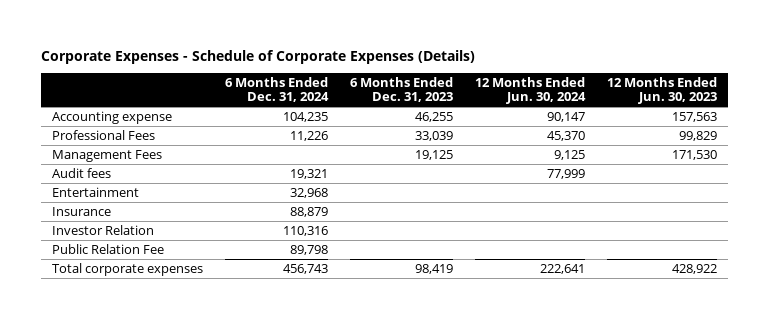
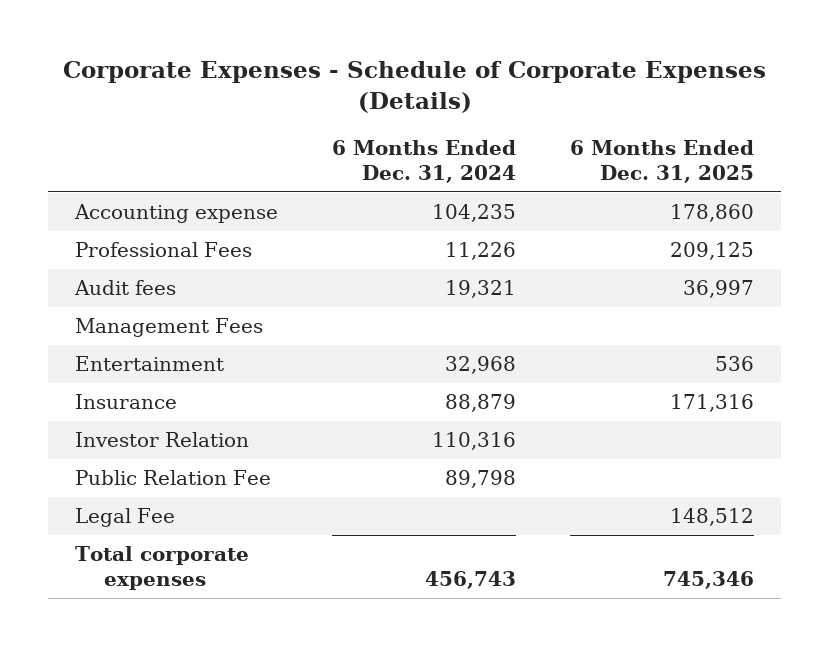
[350,76,454,103] 6 Months Ended Dec. 31, 2023 -> none
[475,76,587,105] 12 Months Ended Jun. 30, 2024 -> none
[607,76,718,105] 12 Months Ended Jun. 30, 2023 -> none
none -> [570,139,755,183] 6 Months Ended Dec. 31, 2025
[52,149,163,162] Management Fees -> [74,318,263,338] Management Fees
none -> [74,508,175,528] Legal Fee

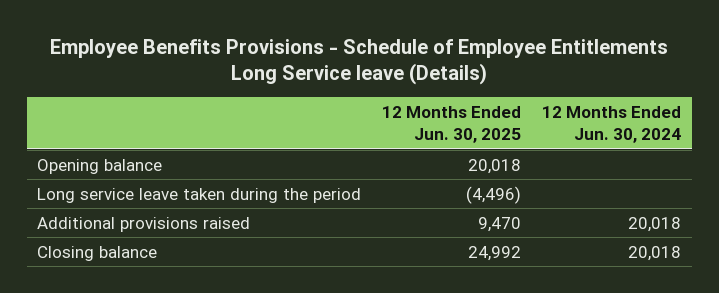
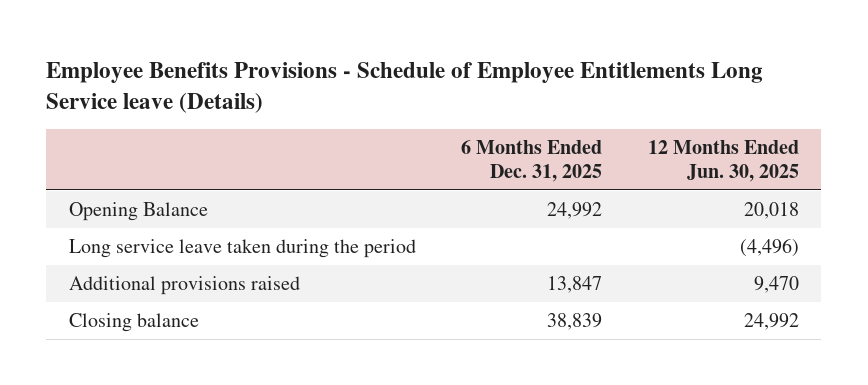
[542,106,682,144] 12 Months Ended Jun. 30, 2024 -> none
none -> [461,139,603,183] 6 Months Ended Dec. 31, 2025
[37,158,163,174] Opening balance -> [68,201,208,221] Opening Balance

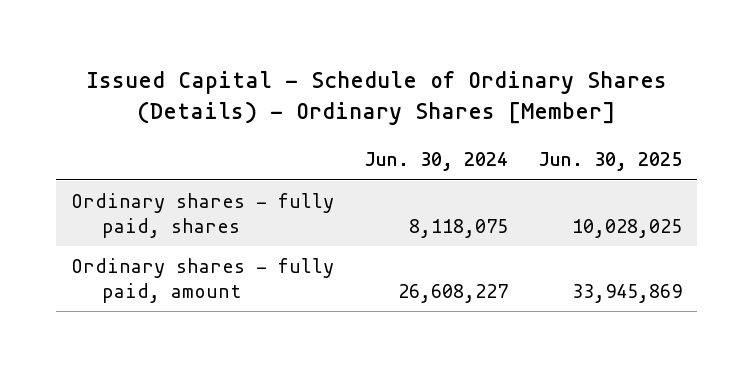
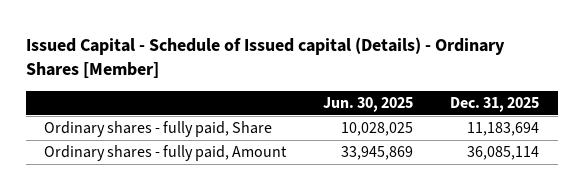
[85,70,667,125] Issued Capital - Schedule of Ordinary Shares (Details) - Ordinary Shares [Member] -> [26,36,506,79] Issued Capital - Schedule of Issued capital (Details) - Ordinary Shares [Member]
[364,152,509,172] Jun. 30, 2024 -> none
none -> [450,96,540,112] Dec. 31, 2025
[71,193,335,239] Ordinary shares - fully paid, shares -> [44,121,273,138] Ordinary shares - fully paid, Share
[71,258,335,304] Ordinary shares - fully paid, amount -> [44,145,288,162] Ordinary shares - fully paid, Amount

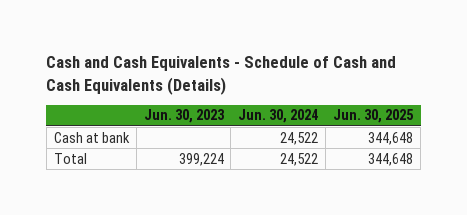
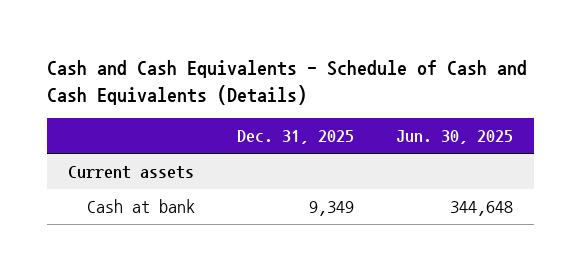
[143,109,225,124] Jun. 30, 2023 -> none
[238,109,319,124] Jun. 30, 2024 -> none
none -> [236,130,354,145] Dec. 31, 2025
none -> [67,166,194,180] Current assets
[53,152,87,164] Total -> none

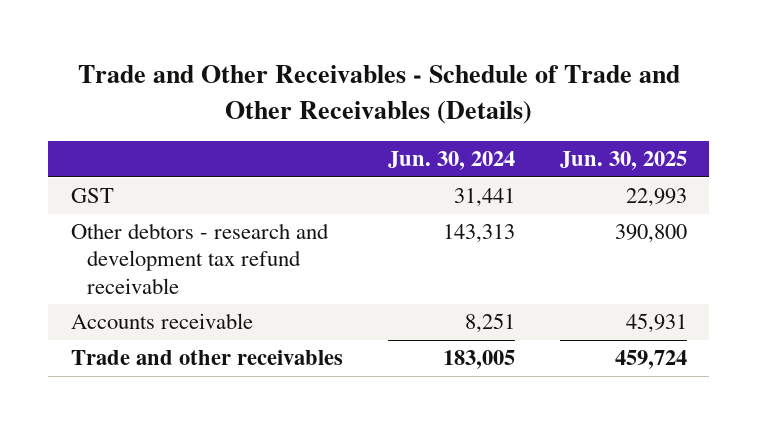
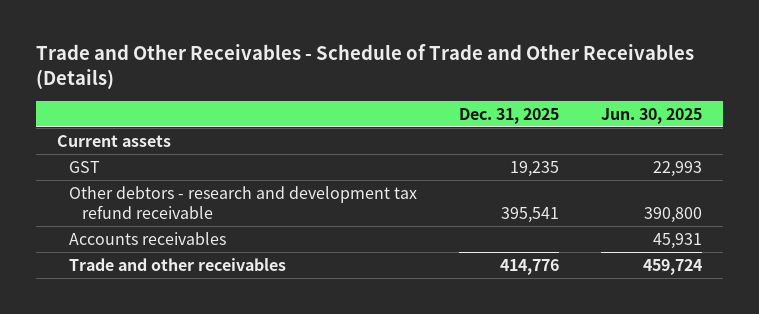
[387,151,515,171] Jun. 30, 2024 -> none
none -> [459,107,560,124] Dec. 31, 2025
none -> [56,134,171,147] Current assets
[70,313,253,330] Accounts receivable -> [69,231,227,245] Accounts receivables

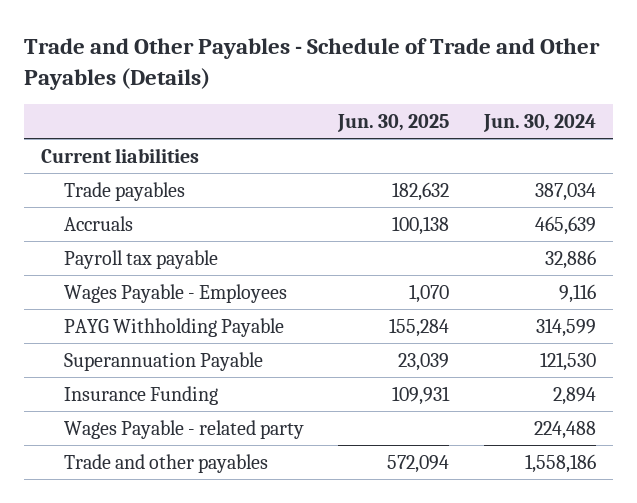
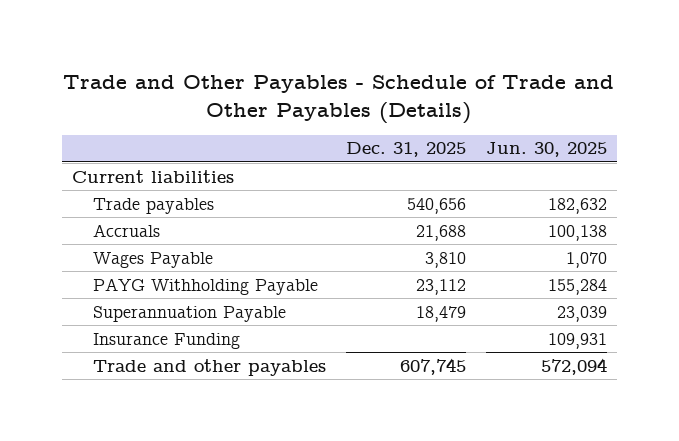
[482,113,596,132] Jun. 30, 2024 -> none
none -> [346,142,467,158] Dec. 31, 2025
[63,249,218,269] Payroll tax payable -> none
[63,283,287,303] Wages Payable - Employees -> [93,251,214,268] Wages Payable
[63,419,304,439] Wages Payable - related party -> none

